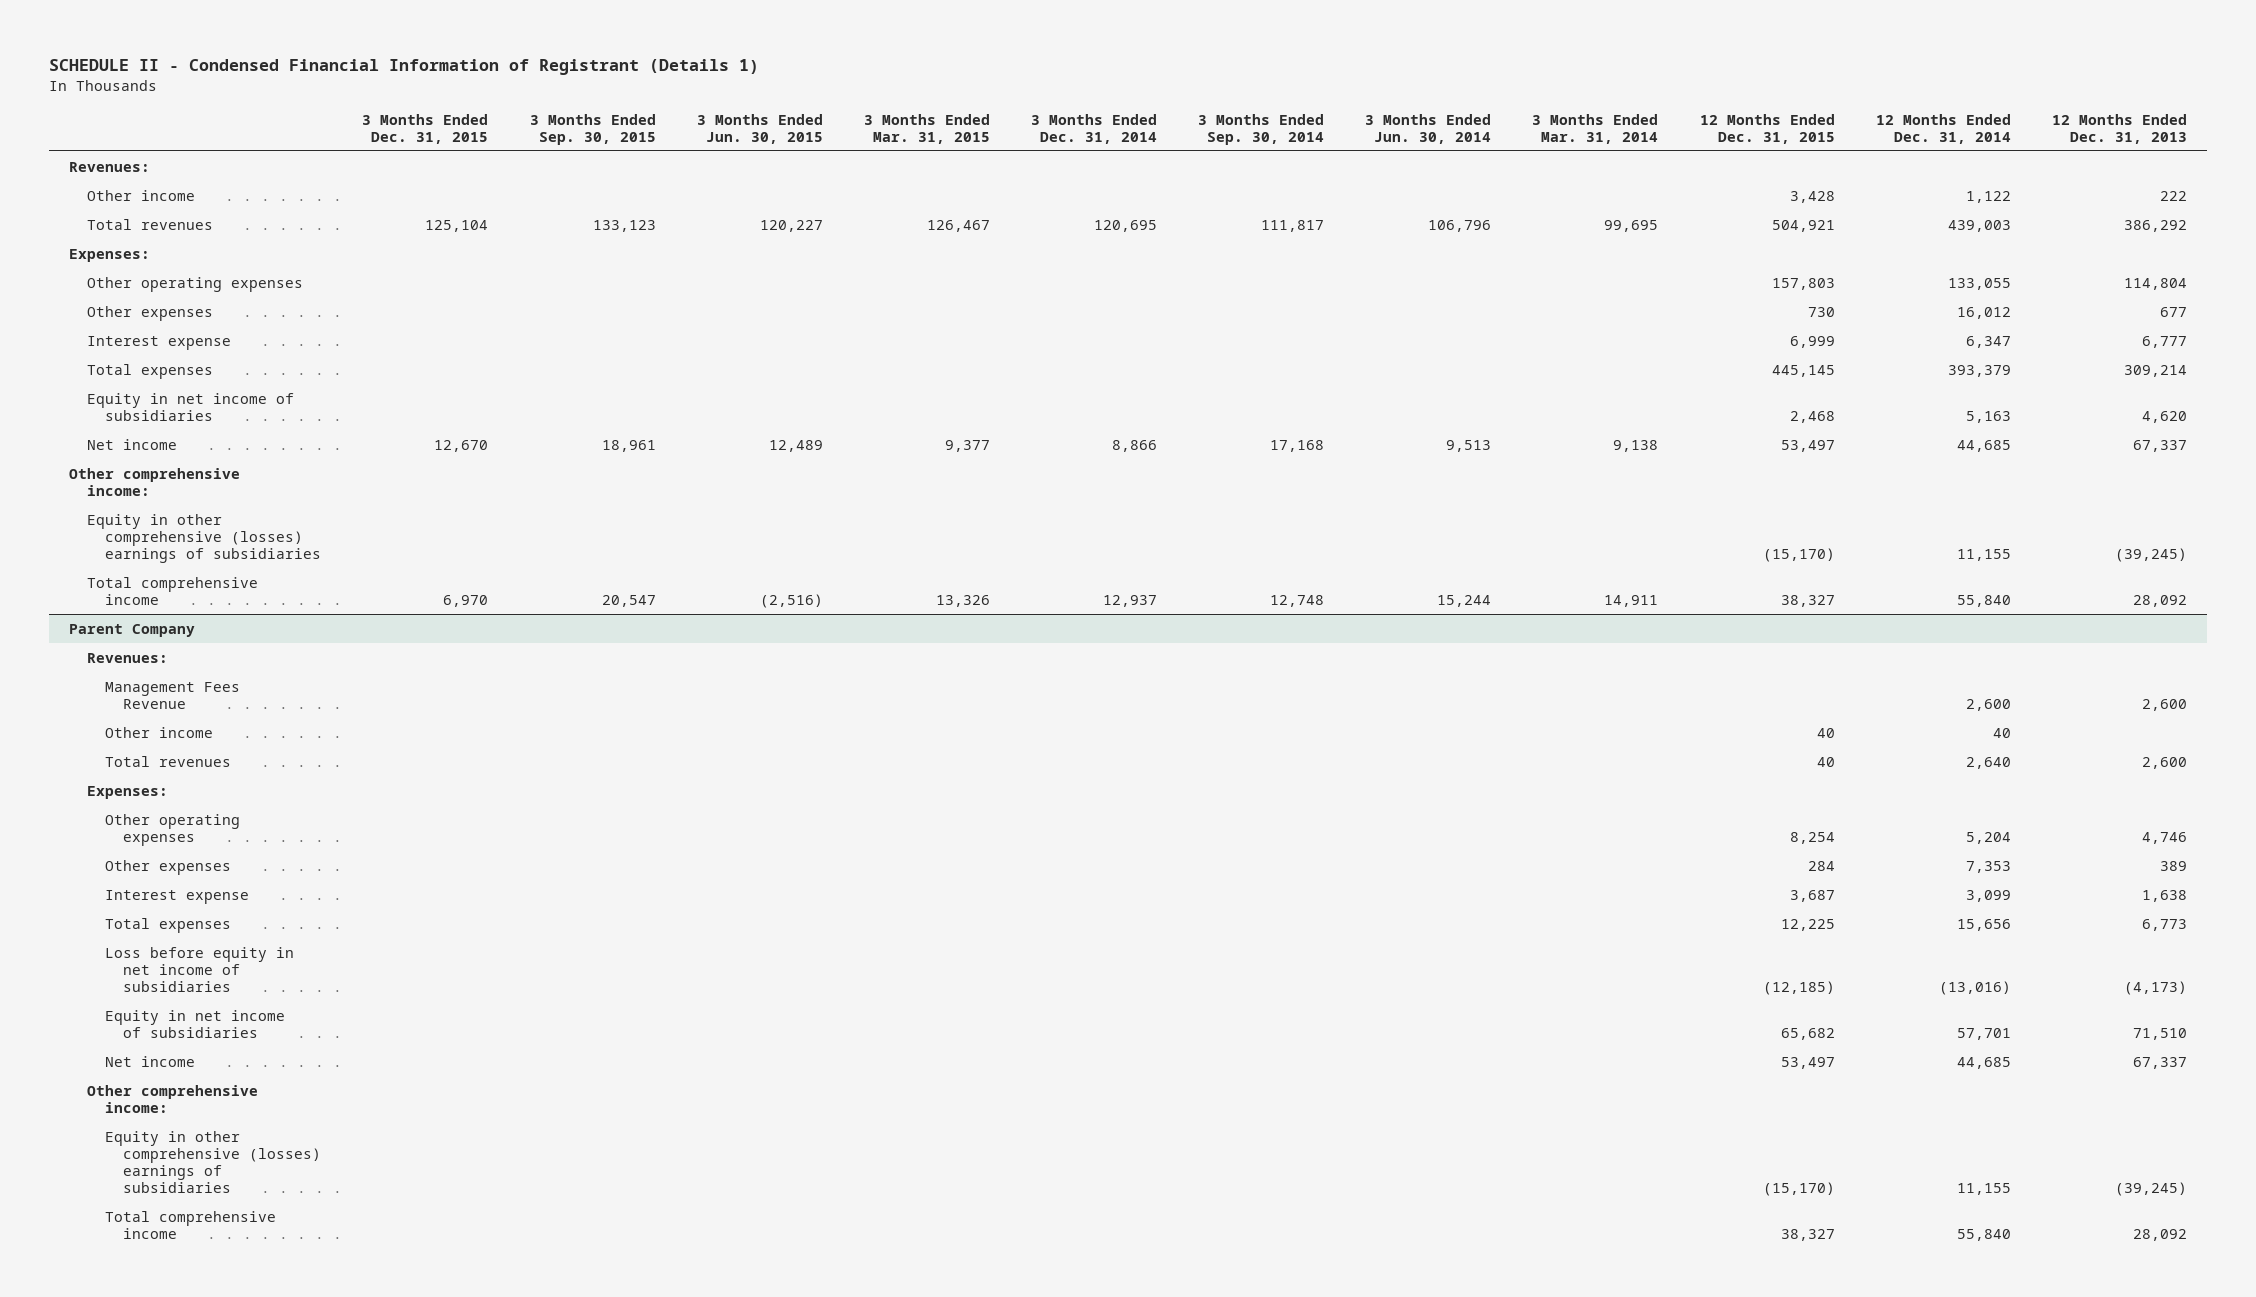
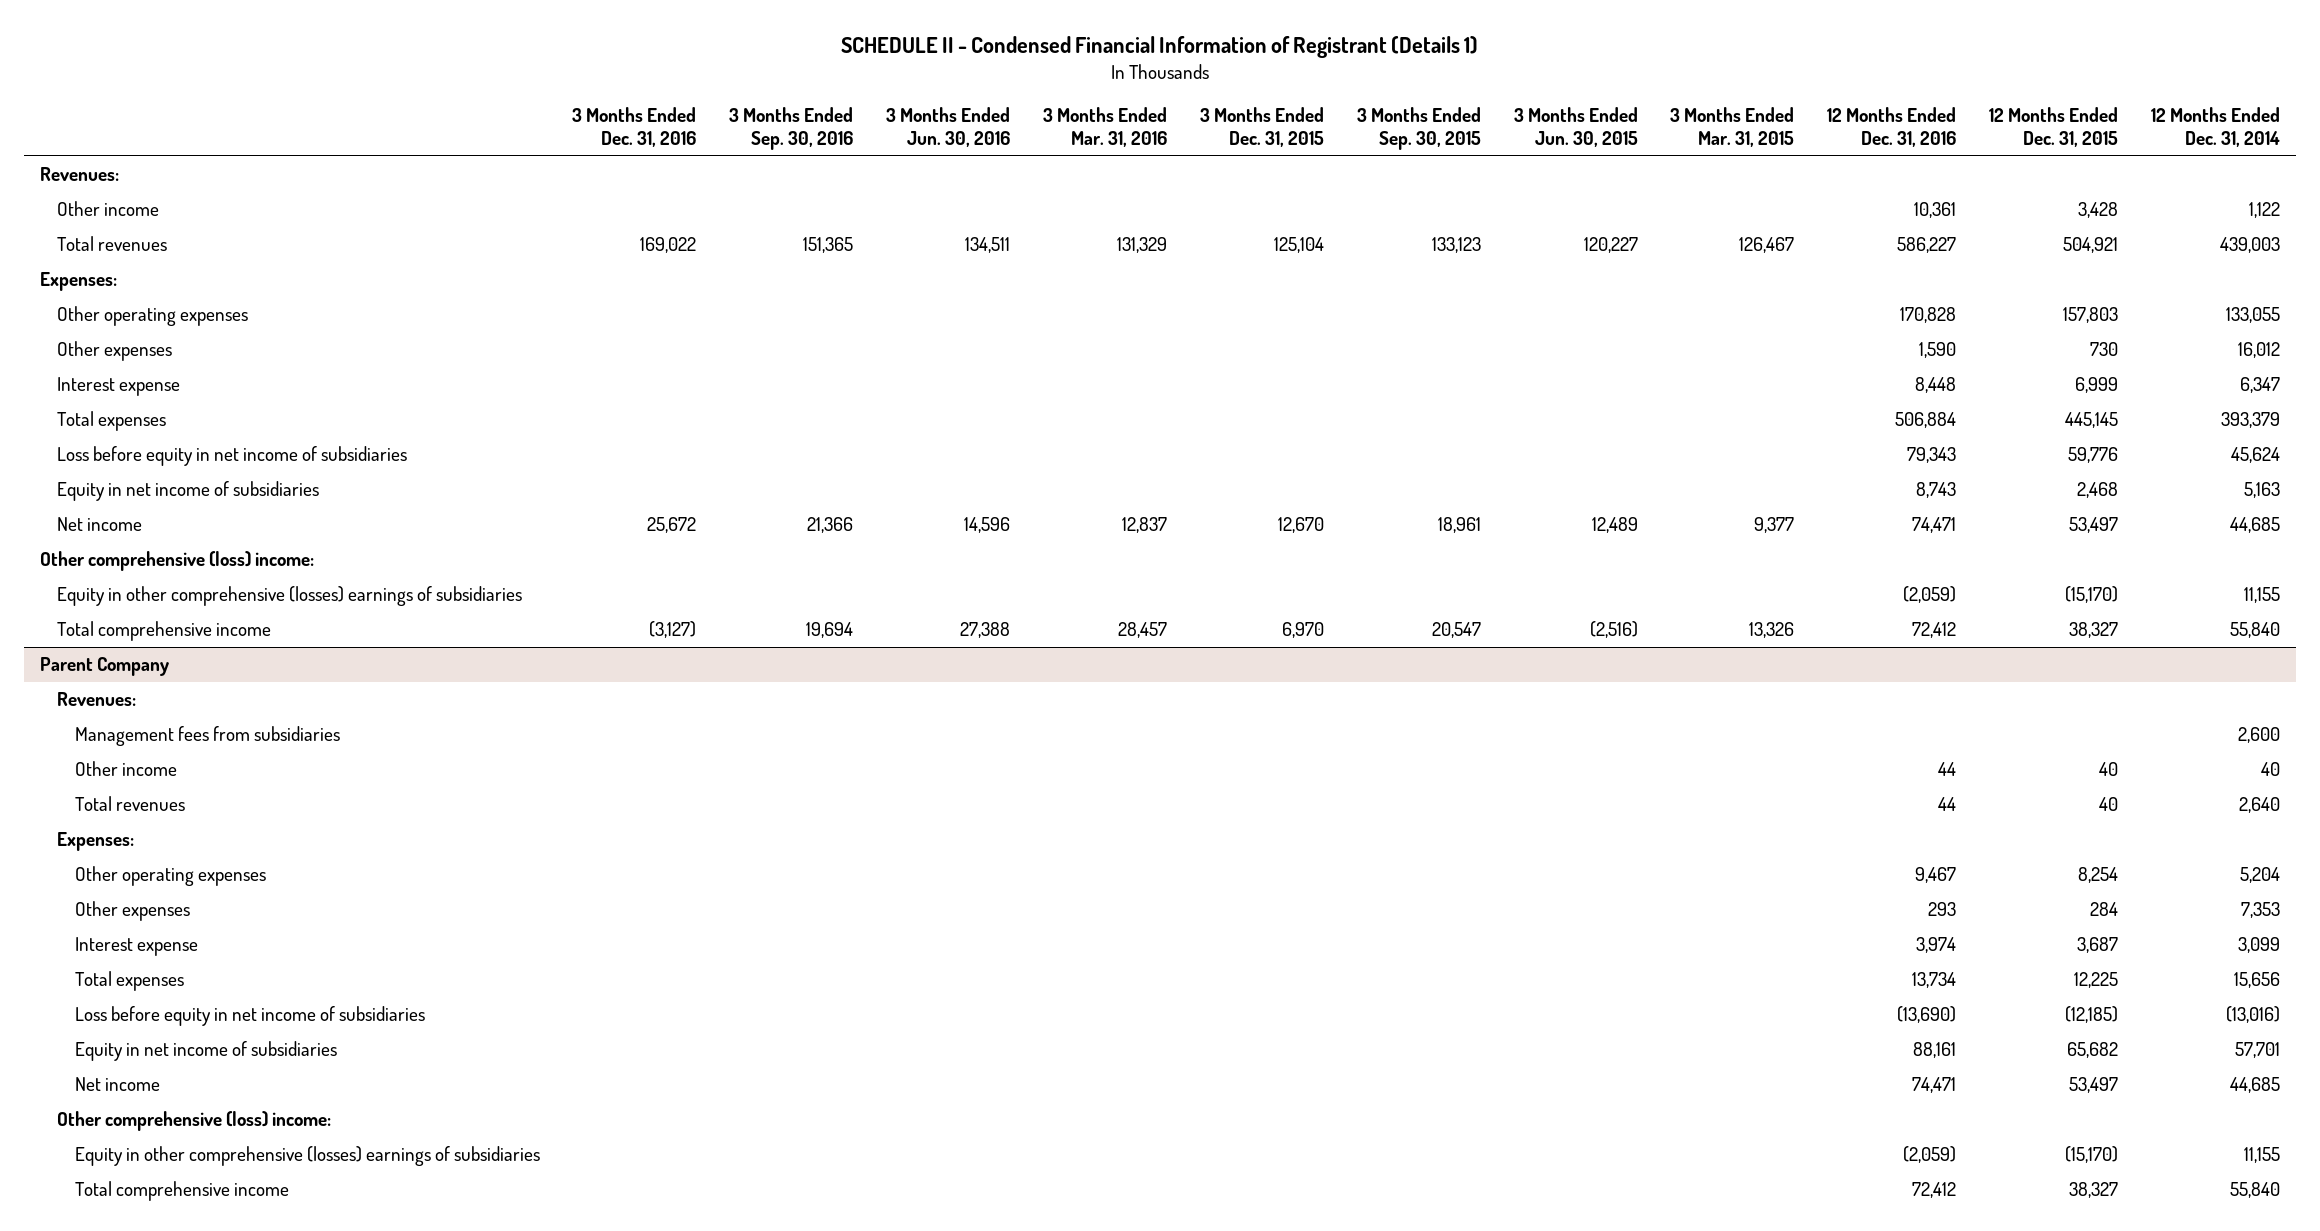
[1031,113,1158,144] 3 Months Ended Dec. 31, 2014 -> none
[1198,113,1325,145] 3 Months Ended Sep. 30, 2014 -> none
[1365,113,1492,144] 3 Months Ended Jun. 30, 2014 -> none
[1532,113,1659,144] 3 Months Ended Mar. 31, 2014 -> none
[2051,113,2187,144] 12 Months Ended Dec. 31, 2013 -> none
none -> [572,107,697,147] 3 Months Ended Dec. 31, 2016
none -> [729,107,854,150] 3 Months Ended Sep. 30, 2016
none -> [886,107,1011,147] 3 Months Ended Jun. 30, 2016
none -> [1043,107,1168,147] 3 Months Ended Mar. 31, 2016
none -> [1827,107,1957,147] 12 Months Ended Dec. 31, 2016
none -> [57,446,408,467] Loss before equity in net income of subsidiaries
[69,467,241,496] Other comprehensive income: -> [40,551,315,572] Other comprehensive (loss) income:
[105,681,241,709] Management Fees Revenue -> [74,726,340,747] Management fees from subsidiaries
[87,1084,259,1113] Other comprehensive income: -> [57,1111,332,1132] Other comprehensive (loss) income:

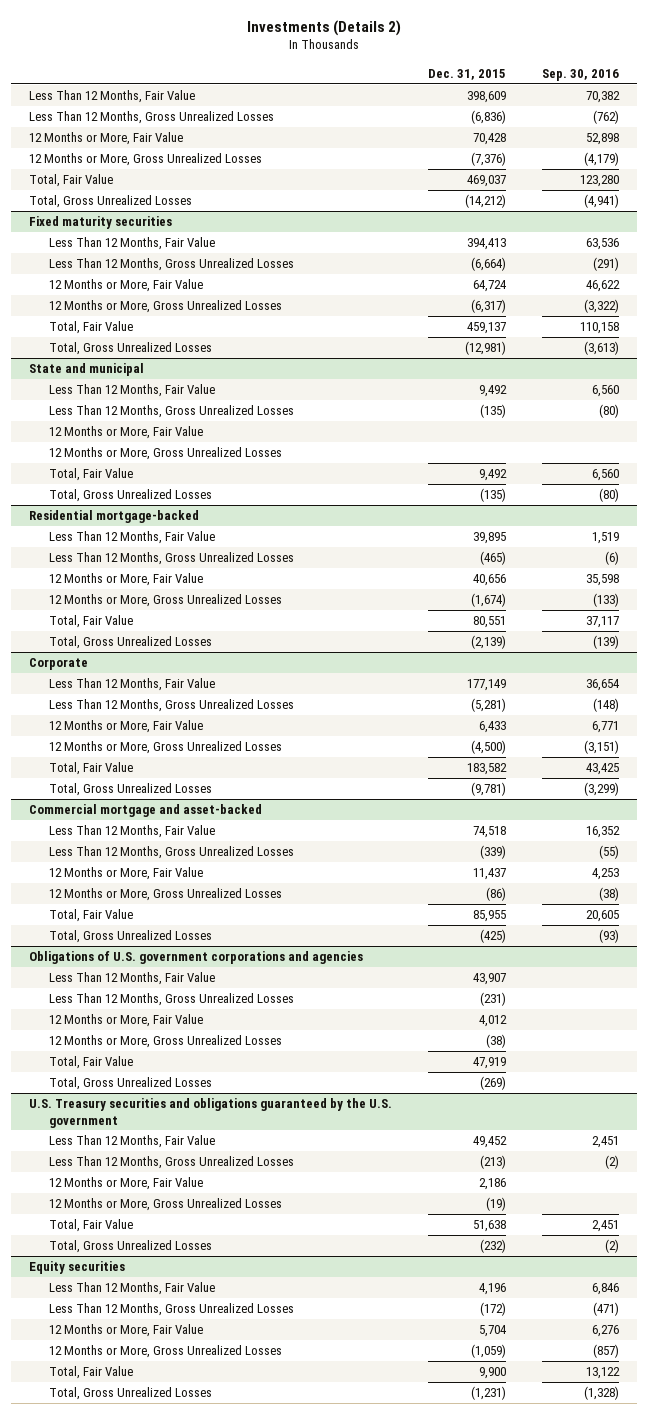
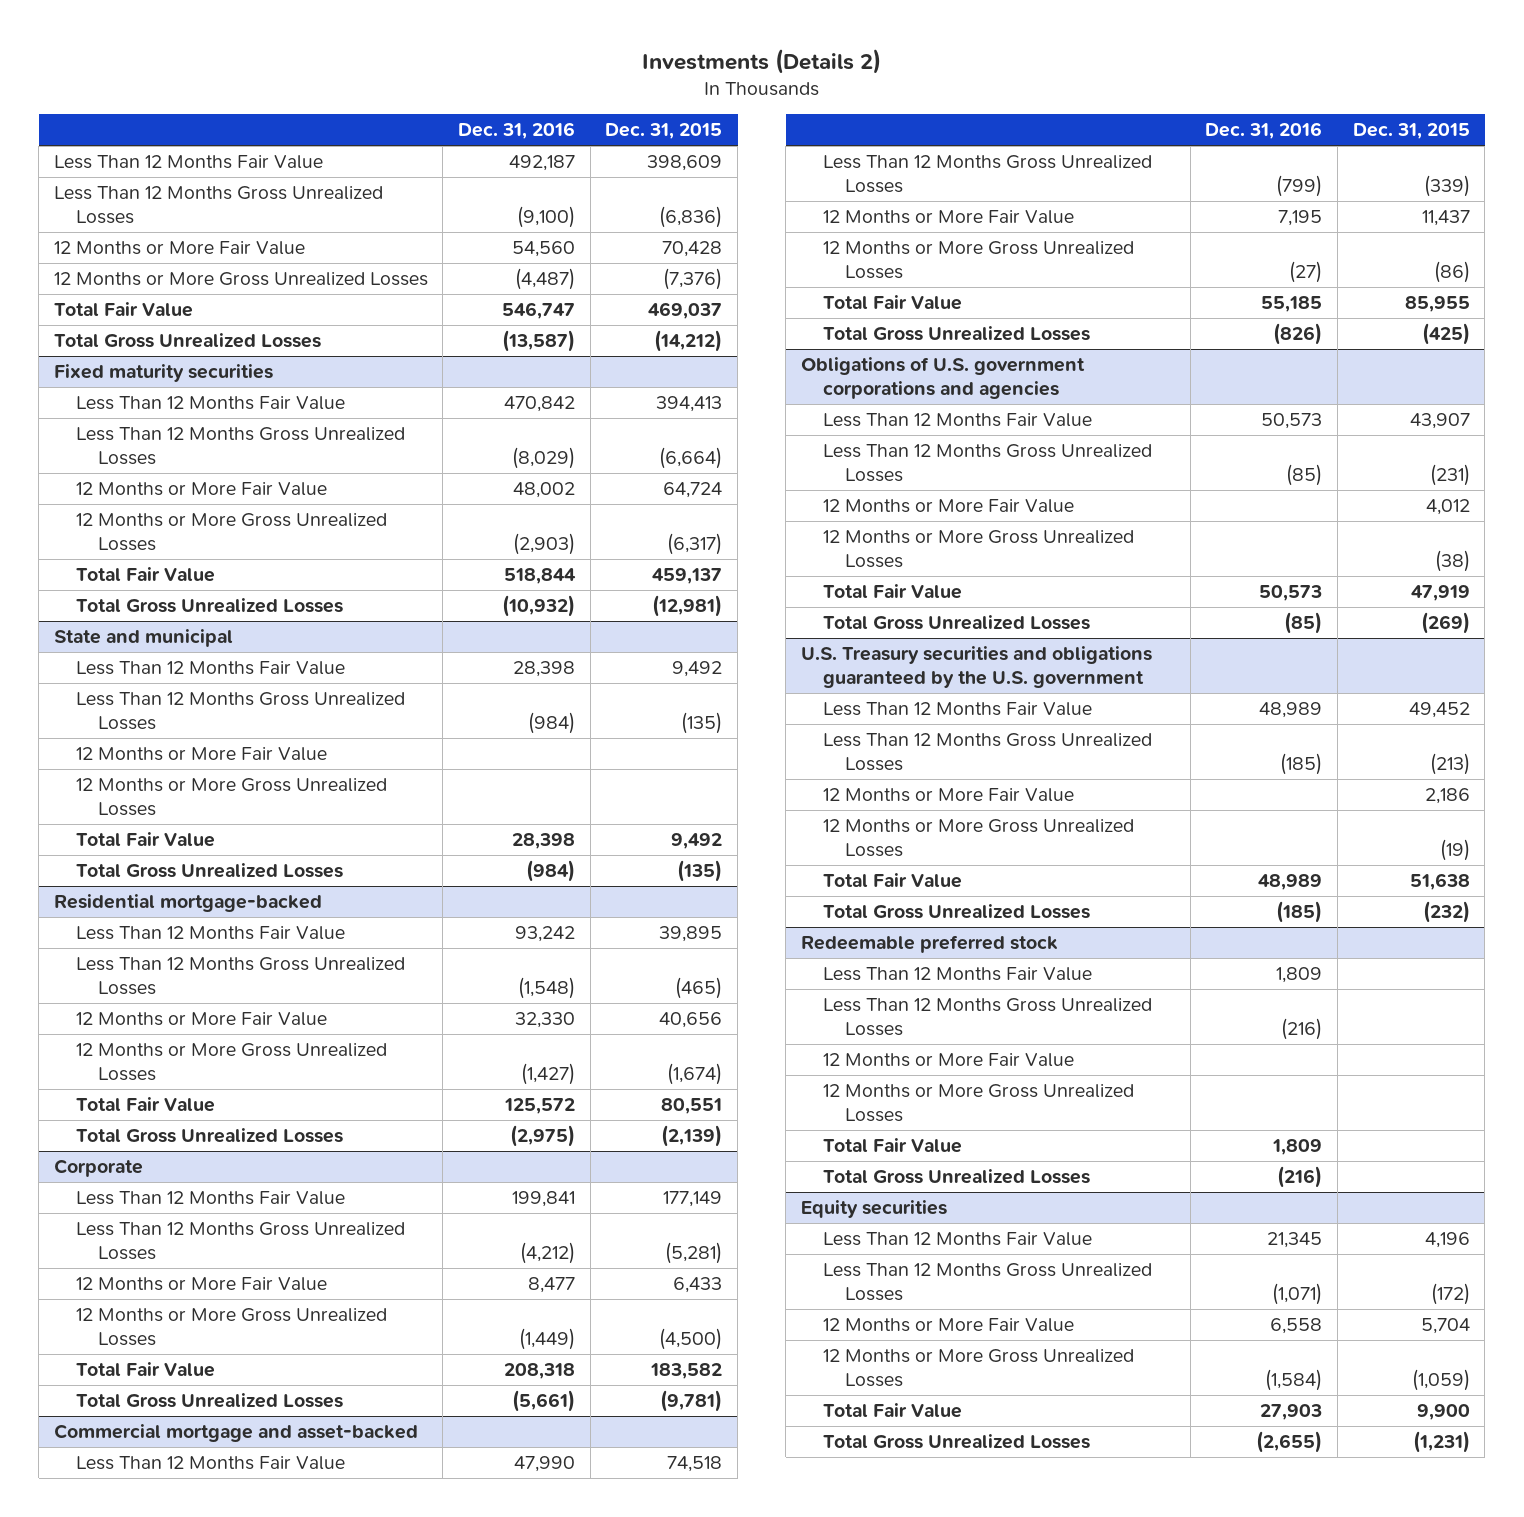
[541,68,619,81] Sep. 30, 2016 -> none
none -> [458,122,576,140] Dec. 31, 2016
[29,90,196,104] Less Than 12 Months, Fair Value -> [53,154,323,169] Less Than 12 Months Fair Value
[29,111,275,125] Less Than 12 Months, Gross Unrealized Losses -> [53,185,383,225] Less Than 12 Months Gross Unrealized Losses
[29,132,184,146] 12 Months or More, Fair Value -> [53,240,305,255] 12 Months or More Fair Value
[29,153,263,167] 12 Months or More, Gross Unrealized Losses -> [53,271,428,286] 12 Months or More Gross Unrealized Losses
[29,174,114,188] Total, Fair Value -> [53,301,193,317] Total Fair Value
[29,195,193,209] Total, Gross Unrealized Losses -> [53,332,321,348] Total Gross Unrealized Losses
[48,237,215,251] Less Than 12 Months, Fair Value -> [75,395,345,410] Less Than 12 Months Fair Value
[48,258,294,272] Less Than 12 Months, Gross Unrealized Losses -> [75,426,405,466] Less Than 12 Months Gross Unrealized Losses
[48,279,203,293] 12 Months or More, Fair Value -> [75,481,327,496] 12 Months or More Fair Value
[48,300,282,314] 12 Months or More, Gross Unrealized Losses -> [75,512,387,552] 12 Months or More Gross Unrealized Losses
[48,321,133,335] Total, Fair Value -> [75,566,215,582] Total Fair Value
[48,342,212,356] Total, Gross Unrealized Losses -> [75,597,343,613] Total Gross Unrealized Losses
[48,384,215,398] Less Than 12 Months, Fair Value -> [75,660,345,675] Less Than 12 Months Fair Value
[48,405,294,419] Less Than 12 Months, Gross Unrealized Losses -> [75,691,405,731] Less Than 12 Months Gross Unrealized Losses
[48,426,203,440] 12 Months or More, Fair Value -> [75,746,327,761] 12 Months or More Fair Value
[48,447,282,461] 12 Months or More, Gross Unrealized Losses -> [75,777,387,817] 12 Months or More Gross Unrealized Losses
[48,468,133,482] Total, Fair Value -> [75,831,215,847] Total Fair Value
[48,489,212,503] Total, Gross Unrealized Losses -> [75,862,343,878] Total Gross Unrealized Losses
[48,531,215,545] Less Than 12 Months, Fair Value -> [75,925,345,940] Less Than 12 Months Fair Value
[48,552,294,566] Less Than 12 Months, Gross Unrealized Losses -> [75,956,405,996] Less Than 12 Months Gross Unrealized Losses
[48,573,203,587] 12 Months or More, Fair Value -> [75,1011,327,1026] 12 Months or More Fair Value
[48,594,282,608] 12 Months or More, Gross Unrealized Losses -> [75,1042,387,1082] 12 Months or More Gross Unrealized Losses
[48,615,133,629] Total, Fair Value -> [75,1096,215,1112] Total Fair Value
[48,636,212,650] Total, Gross Unrealized Losses -> [75,1127,343,1143] Total Gross Unrealized Losses
[48,678,215,692] Less Than 12 Months, Fair Value -> [75,1190,345,1205] Less Than 12 Months Fair Value
[48,699,294,713] Less Than 12 Months, Gross Unrealized Losses -> [75,1221,405,1261] Less Than 12 Months Gross Unrealized Losses
[48,720,203,734] 12 Months or More, Fair Value -> [75,1276,327,1291] 12 Months or More Fair Value
[48,741,282,755] 12 Months or More, Gross Unrealized Losses -> [75,1307,387,1347] 12 Months or More Gross Unrealized Losses
[48,762,133,776] Total, Fair Value -> [75,1361,215,1377] Total Fair Value
[48,783,212,797] Total, Gross Unrealized Losses -> [75,1392,343,1408] Total Gross Unrealized Losses
[48,825,215,839] Less Than 12 Months, Fair Value -> [75,1455,345,1470] Less Than 12 Months Fair Value
[48,846,294,860] Less Than 12 Months, Gross Unrealized Losses -> [823,154,1153,194] Less Than 12 Months Gross Unrealized Losses
[48,867,203,881] 12 Months or More, Fair Value -> [823,209,1075,224] 12 Months or More Fair Value
[48,888,282,902] 12 Months or More, Gross Unrealized Losses -> [823,240,1135,280] 12 Months or More Gross Unrealized Losses
[48,909,133,923] Total, Fair Value -> [823,294,963,310] Total Fair Value
[48,930,212,944] Total, Gross Unrealized Losses -> [823,325,1091,341] Total Gross Unrealized Losses
[48,972,215,986] Less Than 12 Months, Fair Value -> [823,412,1093,427] Less Than 12 Months Fair Value
[48,993,294,1007] Less Than 12 Months, Gross Unrealized Losses -> [823,443,1153,483] Less Than 12 Months Gross Unrealized Losses
[48,1014,203,1028] 12 Months or More, Fair Value -> [823,498,1075,513] 12 Months or More Fair Value
[48,1035,282,1049] 12 Months or More, Gross Unrealized Losses -> [823,529,1135,569] 12 Months or More Gross Unrealized Losses
[48,1056,133,1070] Total, Fair Value -> [823,583,963,599] Total Fair Value
[48,1077,212,1091] Total, Gross Unrealized Losses -> [823,614,1091,630] Total Gross Unrealized Losses
[48,1135,215,1149] Less Than 12 Months, Fair Value -> [823,701,1093,716] Less Than 12 Months Fair Value
[48,1156,294,1170] Less Than 12 Months, Gross Unrealized Losses -> [823,732,1153,772] Less Than 12 Months Gross Unrealized Losses
[48,1177,203,1191] 12 Months or More, Fair Value -> [823,787,1075,802] 12 Months or More Fair Value
[48,1198,282,1212] 12 Months or More, Gross Unrealized Losses -> [823,818,1135,858] 12 Months or More Gross Unrealized Losses
[48,1219,133,1233] Total, Fair Value -> [823,872,963,888] Total Fair Value
[48,1240,212,1254] Total, Gross Unrealized Losses -> [823,903,1091,919] Total Gross Unrealized Losses
none -> [801,934,1059,953] Redeemable preferred stock
none -> [823,966,1093,981] Less Than 12 Months Fair Value
none -> [823,997,1153,1037] Less Than 12 Months Gross Unrealized Losses
none -> [823,1052,1075,1067] 12 Months or More Fair Value
none -> [823,1083,1135,1123] 12 Months or More Gross Unrealized Losses
none -> [823,1137,963,1153] Total Fair Value
none -> [823,1168,1091,1184] Total Gross Unrealized Losses
[48,1282,215,1296] Less Than 12 Months, Fair Value -> [823,1231,1093,1246] Less Than 12 Months Fair Value
[48,1303,294,1317] Less Than 12 Months, Gross Unrealized Losses -> [823,1262,1153,1302] Less Than 12 Months Gross Unrealized Losses
[48,1324,203,1338] 12 Months or More, Fair Value -> [823,1317,1075,1332] 12 Months or More Fair Value
[48,1345,282,1359] 12 Months or More, Gross Unrealized Losses -> [823,1348,1135,1388] 12 Months or More Gross Unrealized Losses
[48,1366,133,1380] Total, Fair Value -> [823,1402,963,1418] Total Fair Value
[48,1387,212,1401] Total, Gross Unrealized Losses -> [823,1433,1091,1449] Total Gross Unrealized Losses

